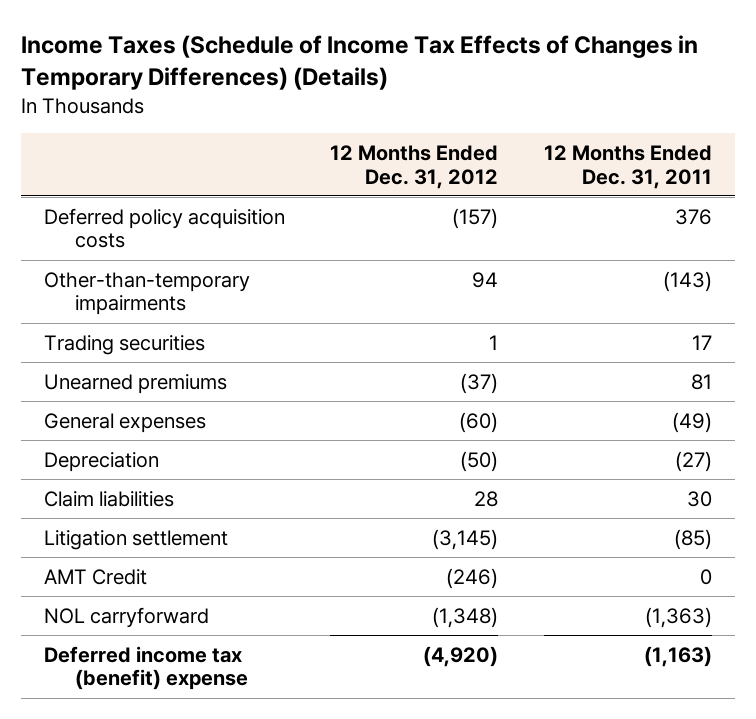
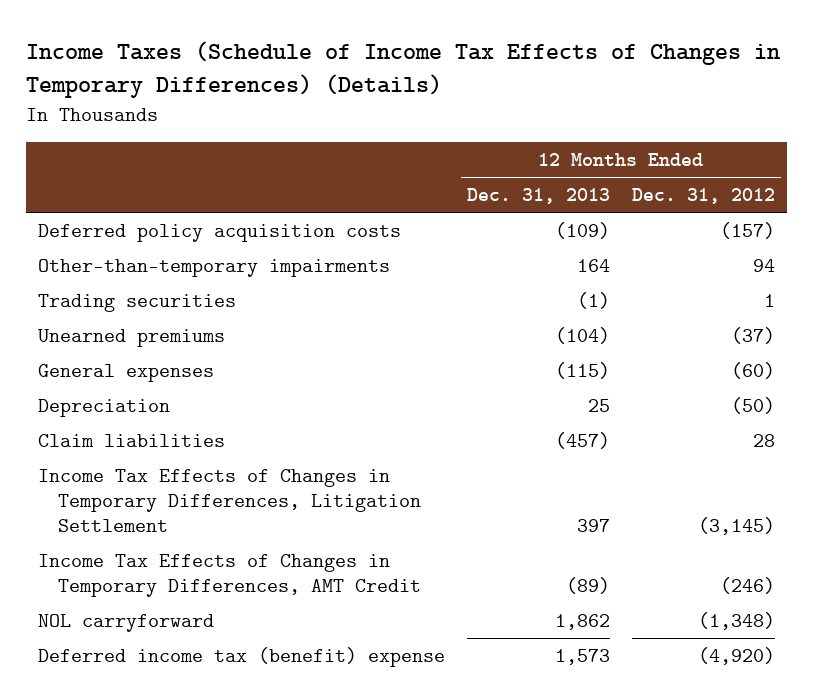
[543,144,712,189] 12 Months Ended Dec. 31, 2011 -> none
none -> [467,188,611,205] Dec. 31, 2013
[43,529,228,550] Litigation settlement -> [37,469,422,532] Income Tax Effects of Changes in Temporary Differences, Litigation Settlement
[43,568,147,585] AMT Credit -> [37,554,422,597] Income Tax Effects of Changes in Temporary Differences, AMT Credit

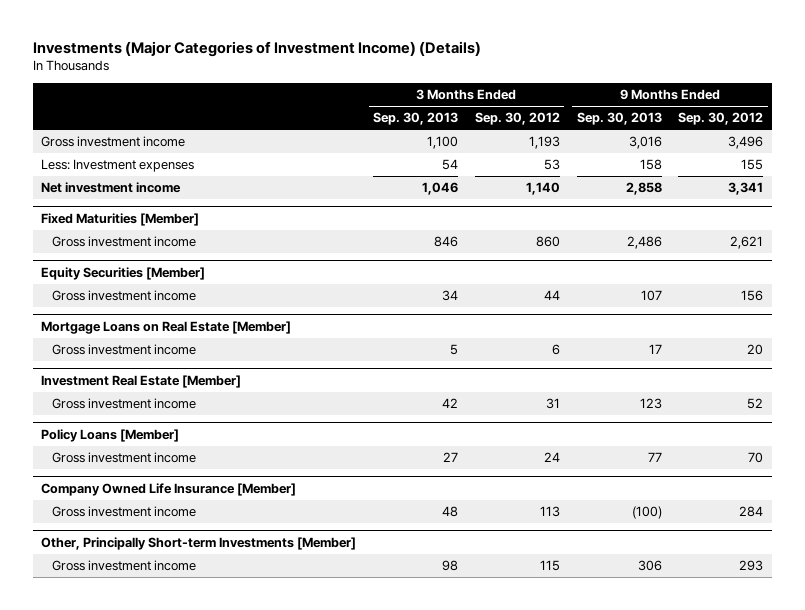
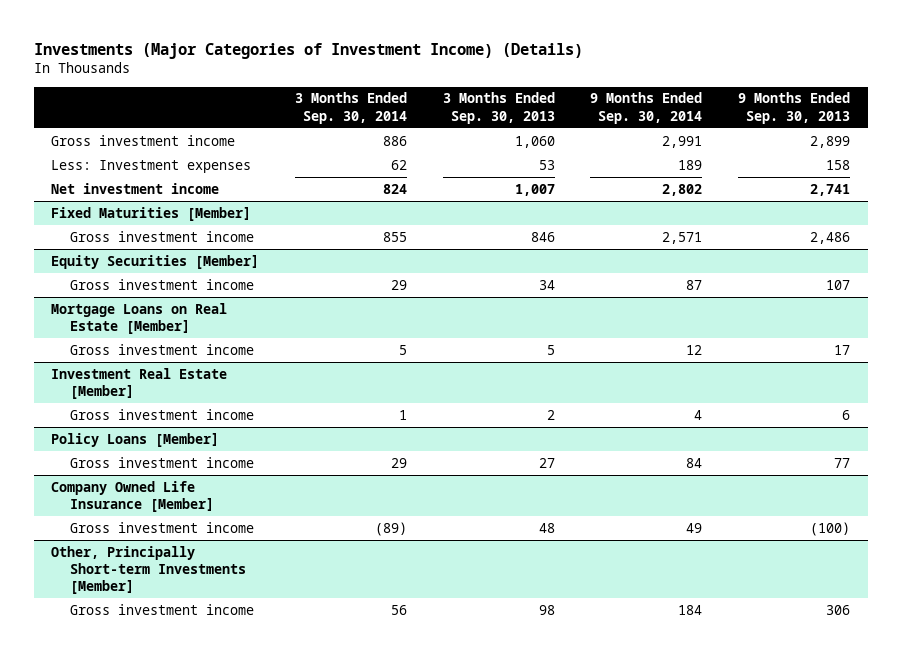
[474,112,560,126] Sep. 30, 2012 -> none
[678,112,764,126] Sep. 30, 2012 -> none
none -> [295,92,408,124] 3 Months Ended Sep. 30, 2014
none -> [590,92,703,124] 9 Months Ended Sep. 30, 2014
[427,136,459,150] 1,100 -> [514,135,555,148] 1,060
[628,136,662,150] 3,016 -> [809,135,850,148] 2,899
[442,159,459,171] 54 -> [538,159,555,170] 53
[422,182,459,196] 1,046 -> [514,183,555,196] 1,007
[625,182,662,196] 2,858 -> [809,183,850,196] 2,741
[442,398,459,409] 42 -> [546,409,555,420] 2
[639,398,662,410] 123 -> [841,409,850,420] 6

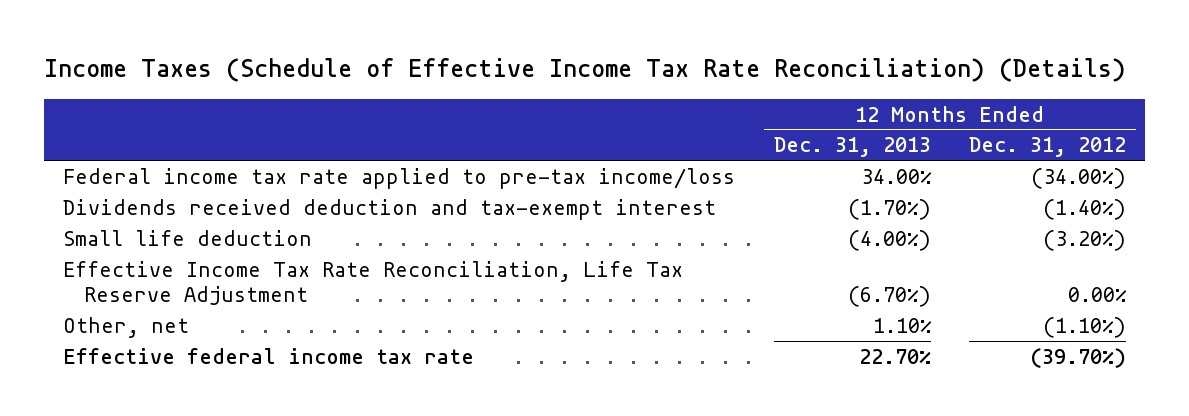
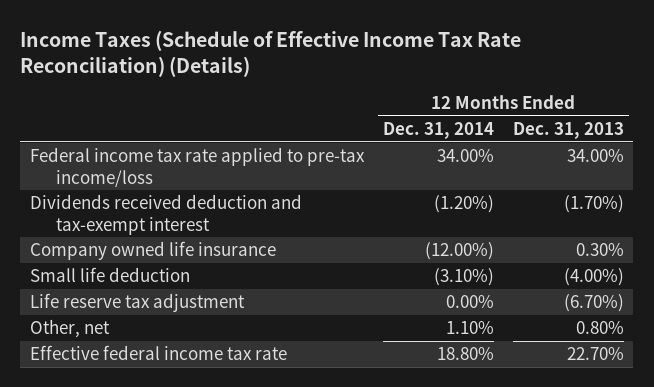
[968,137,1126,158] Dec. 31, 2012 -> none
none -> [382,122,494,140] Dec. 31, 2014
none -> [29,241,276,261] Company owned life insurance
[63,260,684,306] Effective Income Tax Rate Reconciliation, Life Tax Reserve Adjustment -> [29,293,245,313] Life reserve tax adjustment
[872,317,932,333] 1.10% -> [575,321,624,335] 0.80%

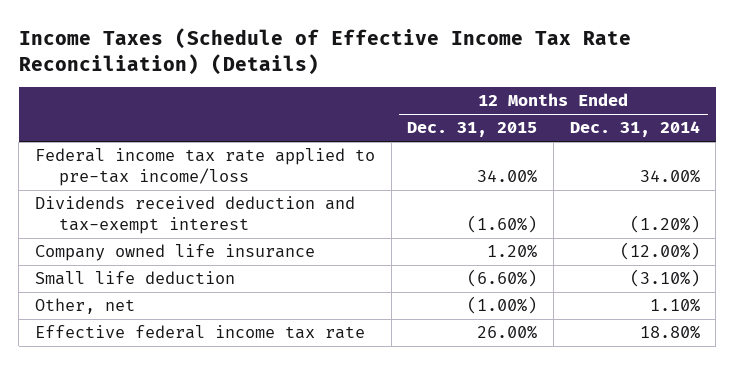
[512,122,624,140] Dec. 31, 2013 -> none
none -> [407,122,538,138] Dec. 31, 2015
[29,293,245,313] Life reserve tax adjustment -> none

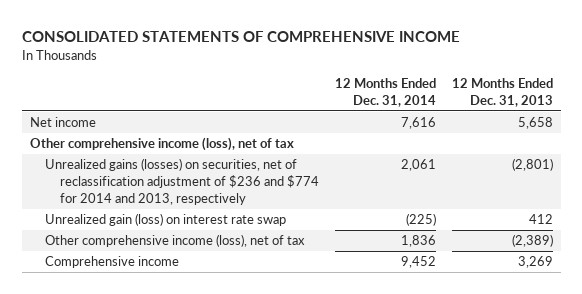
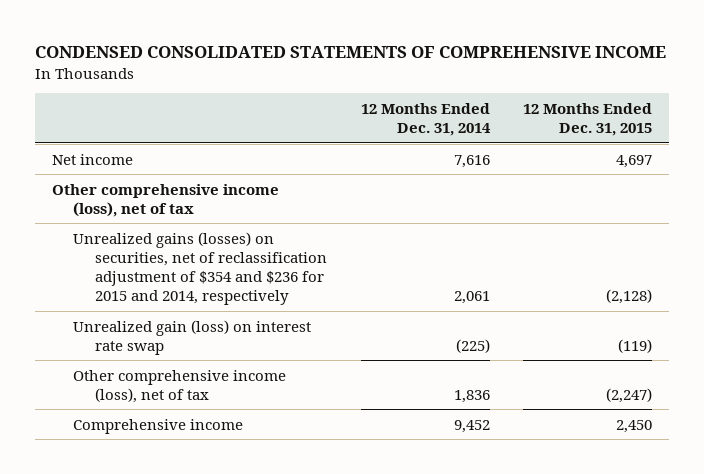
[21,31,460,43] CONSOLIDATED STATEMENTS OF COMPREHENSIVE INCOME -> [35,46,667,59] CONDENSED CONSOLIDATED STATEMENTS OF COMPREHENSIVE INCOME
[451,78,553,107] 12 Months Ended Dec. 31, 2013 -> none
none -> [523,103,653,137] 12 Months Ended Dec. 31, 2015
[44,158,319,205] Unrealized gains (losses) on securities, net of reclassification adjustment of $236 and $774 for 2014 and 2013, respectively -> [73,231,327,305] Unrealized gains (losses) on securities, net of reclassification adjustment of $354 and $236 for 2015 and 2014, respectively

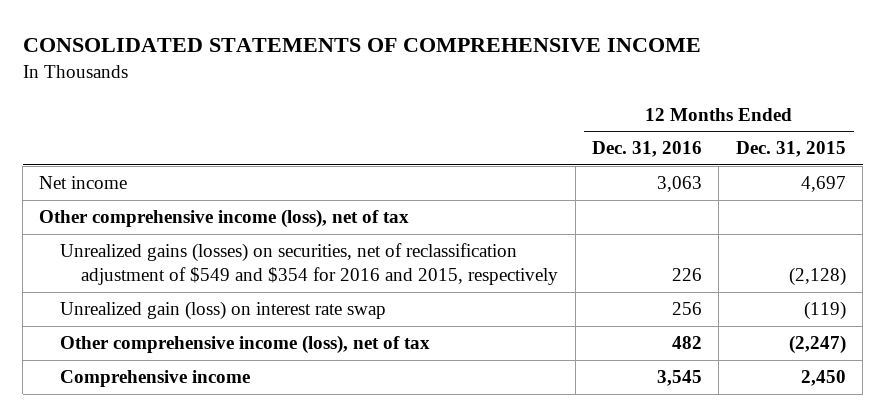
[35,46,667,59] CONDENSED CONSOLIDATED STATEMENTS OF COMPREHENSIVE INCOME -> [22,38,701,53] CONSOLIDATED STATEMENTS OF COMPREHENSIVE INCOME
[360,103,491,137] 12 Months Ended Dec. 31, 2014 -> none
none -> [592,141,703,158] Dec. 31, 2016
[73,231,327,305] Unrealized gains (losses) on securities, net of reclassification adjustment of $354 and $236 for 2015 and 2014, respectively -> [60,243,559,286] Unrealized gains (losses) on securities, net of reclassification adjustment of $549 and $354 for 2016 and 2015, respectively

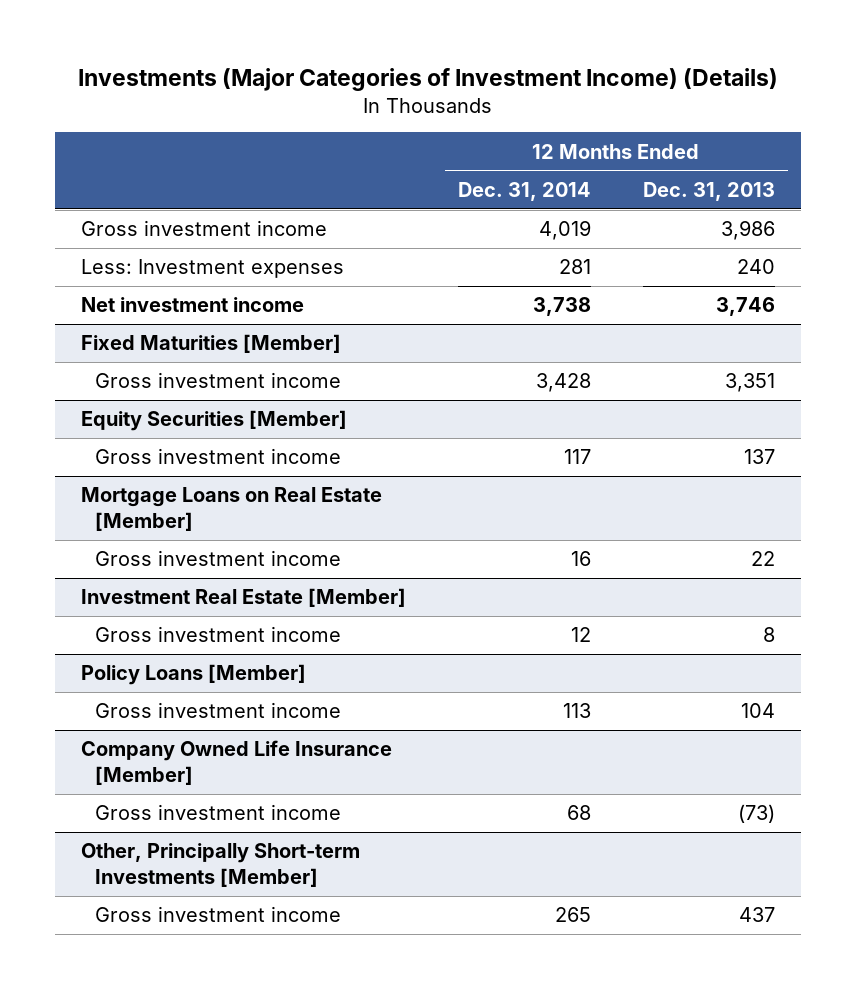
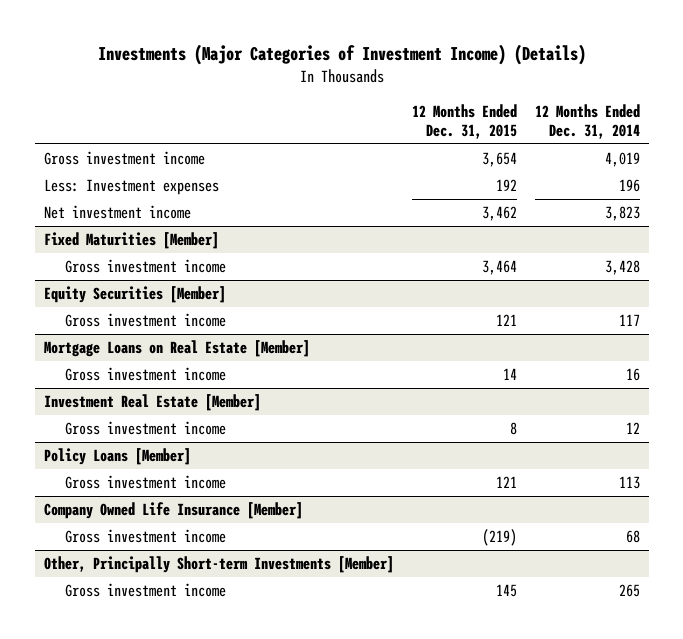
[642,181,775,201] Dec. 31, 2013 -> none
none -> [411,104,517,139] 12 Months Ended Dec. 31, 2015
[558,259,591,275] 281 -> [618,179,640,193] 196
[532,297,591,317] 3,738 -> [604,206,640,222] 3,823

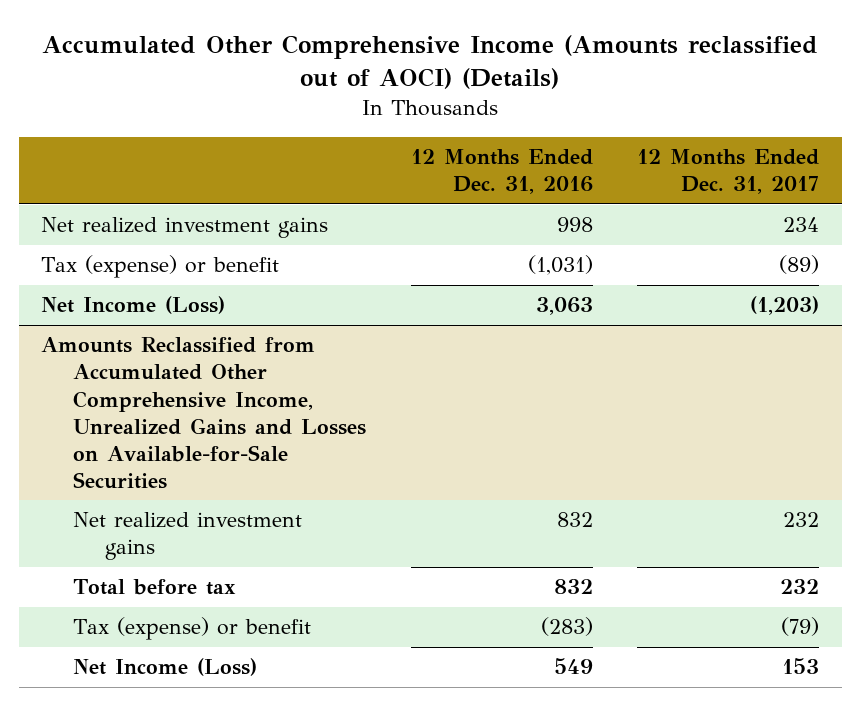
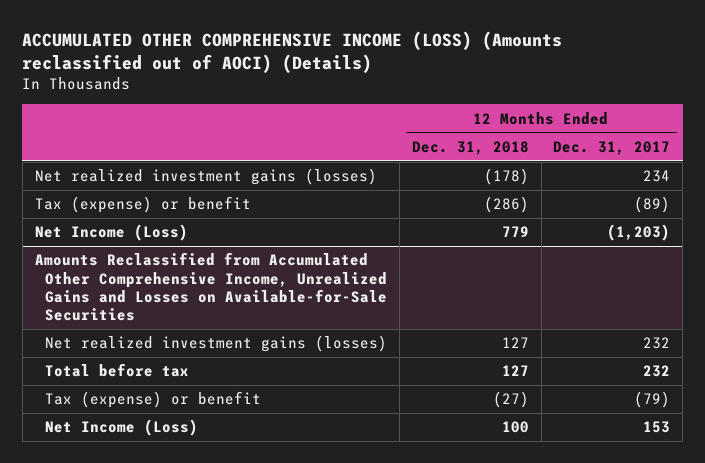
[42,34,819,89] Accumulated Other Comprehensive Income (Amounts reclassified out of AOCI) (Details) -> [22,30,563,73] ACCUMULATED OTHER COMPREHENSIVE INCOME (LOSS) (Amounts reclassified out of AOCI) (Details)
[410,148,593,195] 12 Months Ended Dec. 31, 2016 -> none
none -> [411,140,529,155] Dec. 31, 2018
[41,217,329,239] Net realized investment gains -> [34,168,377,186] Net realized investment gains (losses)
[73,512,303,561] Net realized investment gains -> [45,335,388,353] Net realized investment gains (losses)

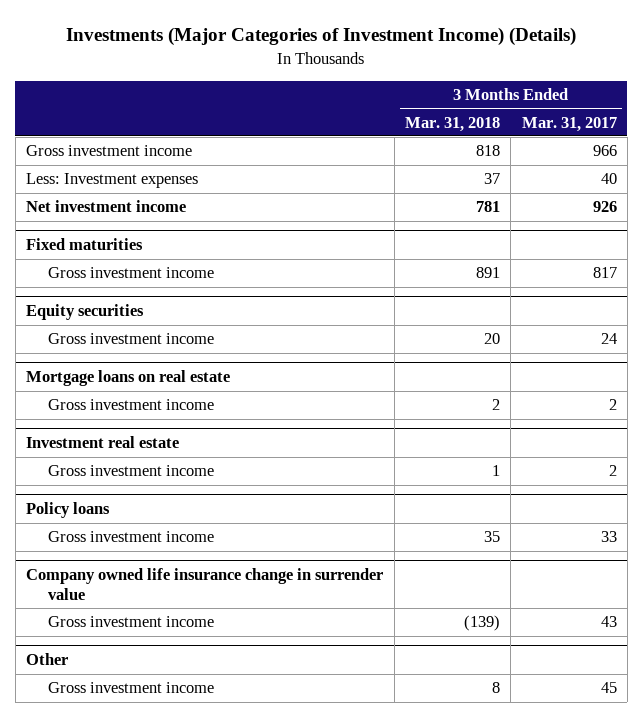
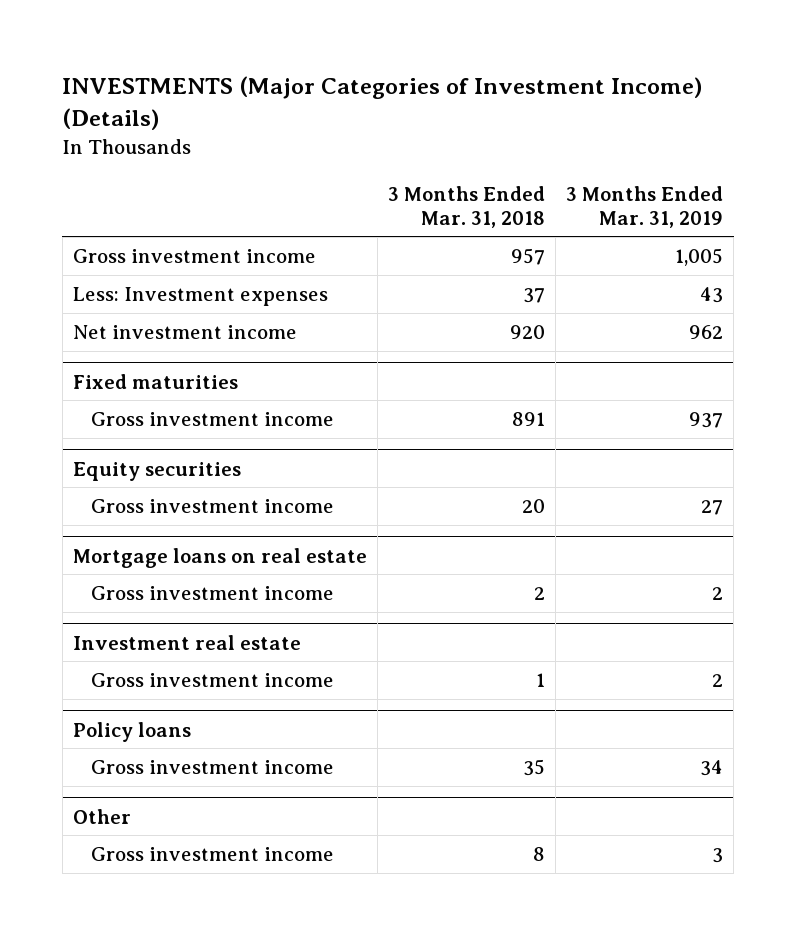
[66,27,577,47] Investments (Major Categories of Investment Income) (Details) -> [62,76,703,131] INVESTMENTS (Major Categories of Investment Income) (Details)
[521,116,617,132] Mar. 31, 2017 -> none
none -> [566,185,724,228] 3 Months Ended Mar. 31, 2019
[475,145,500,157] 818 -> [511,247,546,265] 957
[475,201,500,213] 781 -> [510,324,546,339] 920
[26,568,384,600] Company owned life insurance change in surrender value -> none
[47,616,214,628] Gross investment income -> none

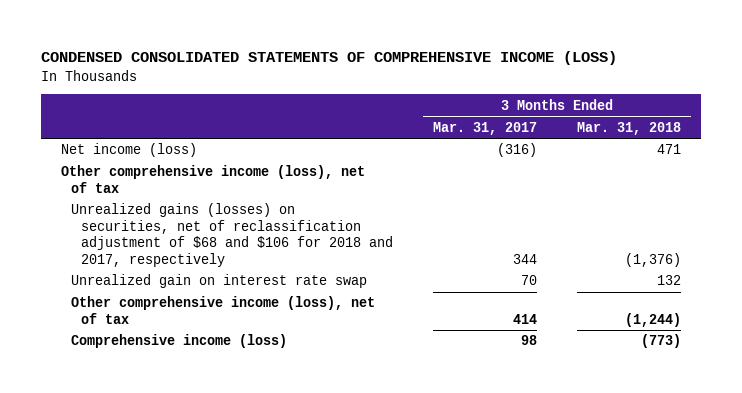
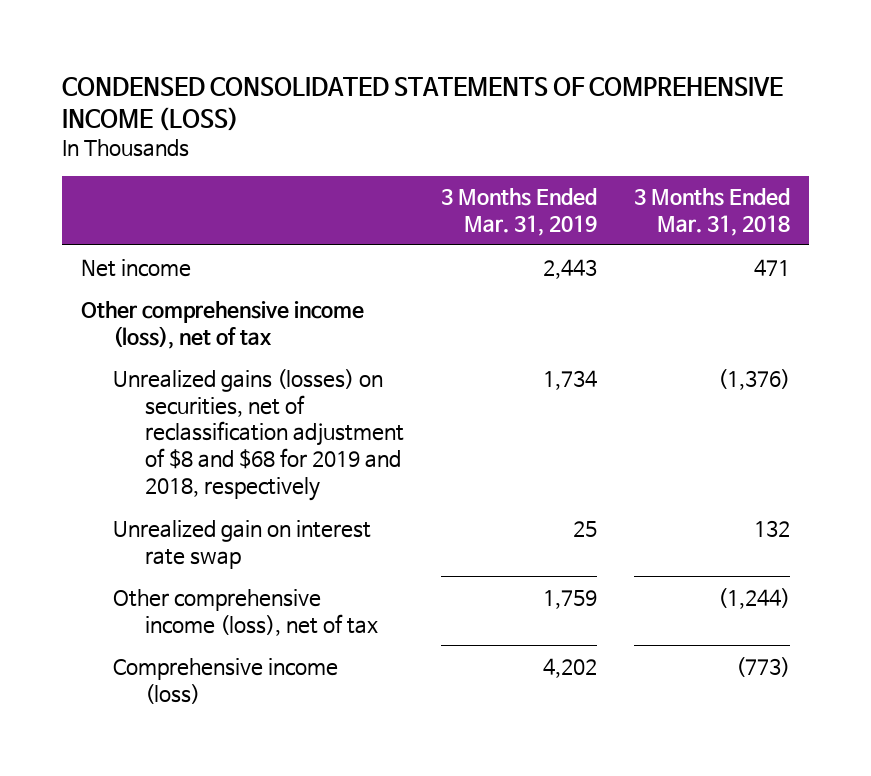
[433,121,538,135] Mar. 31, 2017 -> none
none -> [441,188,598,237] 3 Months Ended Mar. 31, 2019
[61,143,198,158] Net income (loss) -> [80,258,191,277] Net income
[71,203,394,267] Unrealized gains (losses) on securities, net of reclassification adjustment of $68 and $106 for 2018 and 2017, respectively -> [113,368,405,501] Unrealized gains (losses) on securities, net of reclassification adjustment of $8 and $68 for 2019 and 2018, respectively

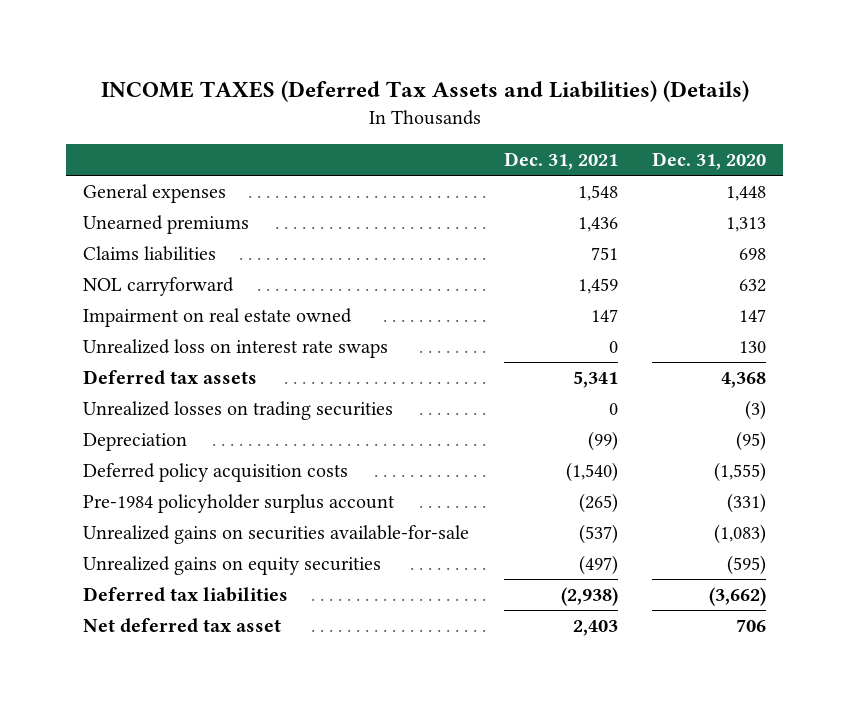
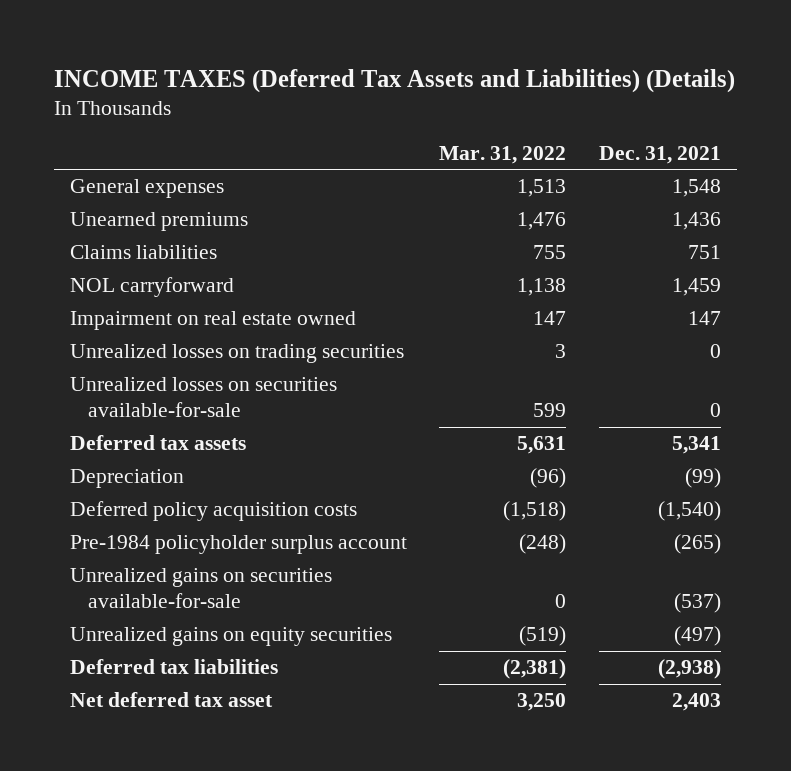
[651,151,766,170] Dec. 31, 2020 -> none
none -> [439,145,567,164] Mar. 31, 2022
[83,339,389,359] Unrealized loss on interest rate swaps -> none
none -> [69,377,337,418] Unrealized losses on securities available-for-sale
[83,370,258,386] Deferred tax assets -> [69,435,246,451] Deferred tax assets

